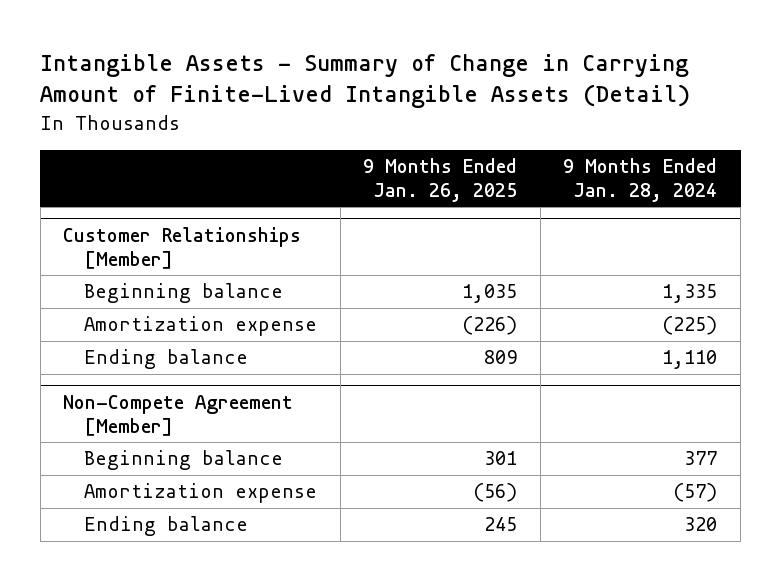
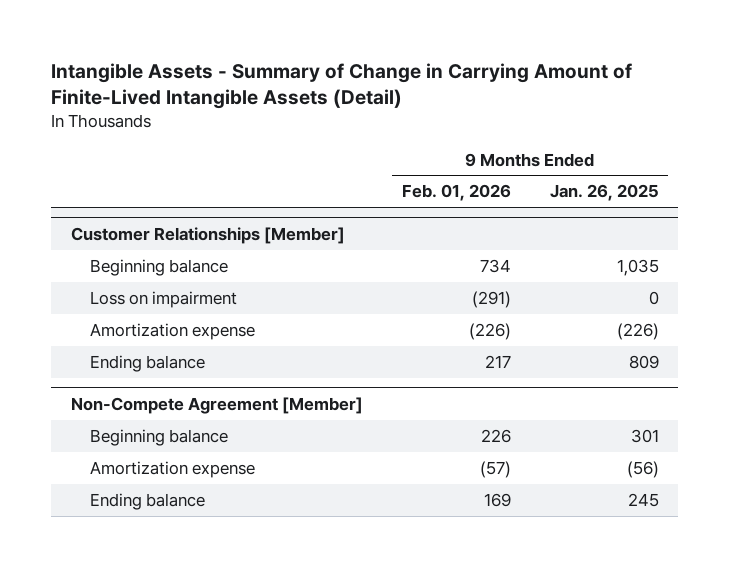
[563,158,718,202] 9 Months Ended Jan. 28, 2024 -> none
none -> [401,184,511,202] Feb. 01, 2026
none -> [90,290,238,308] Loss on impairment

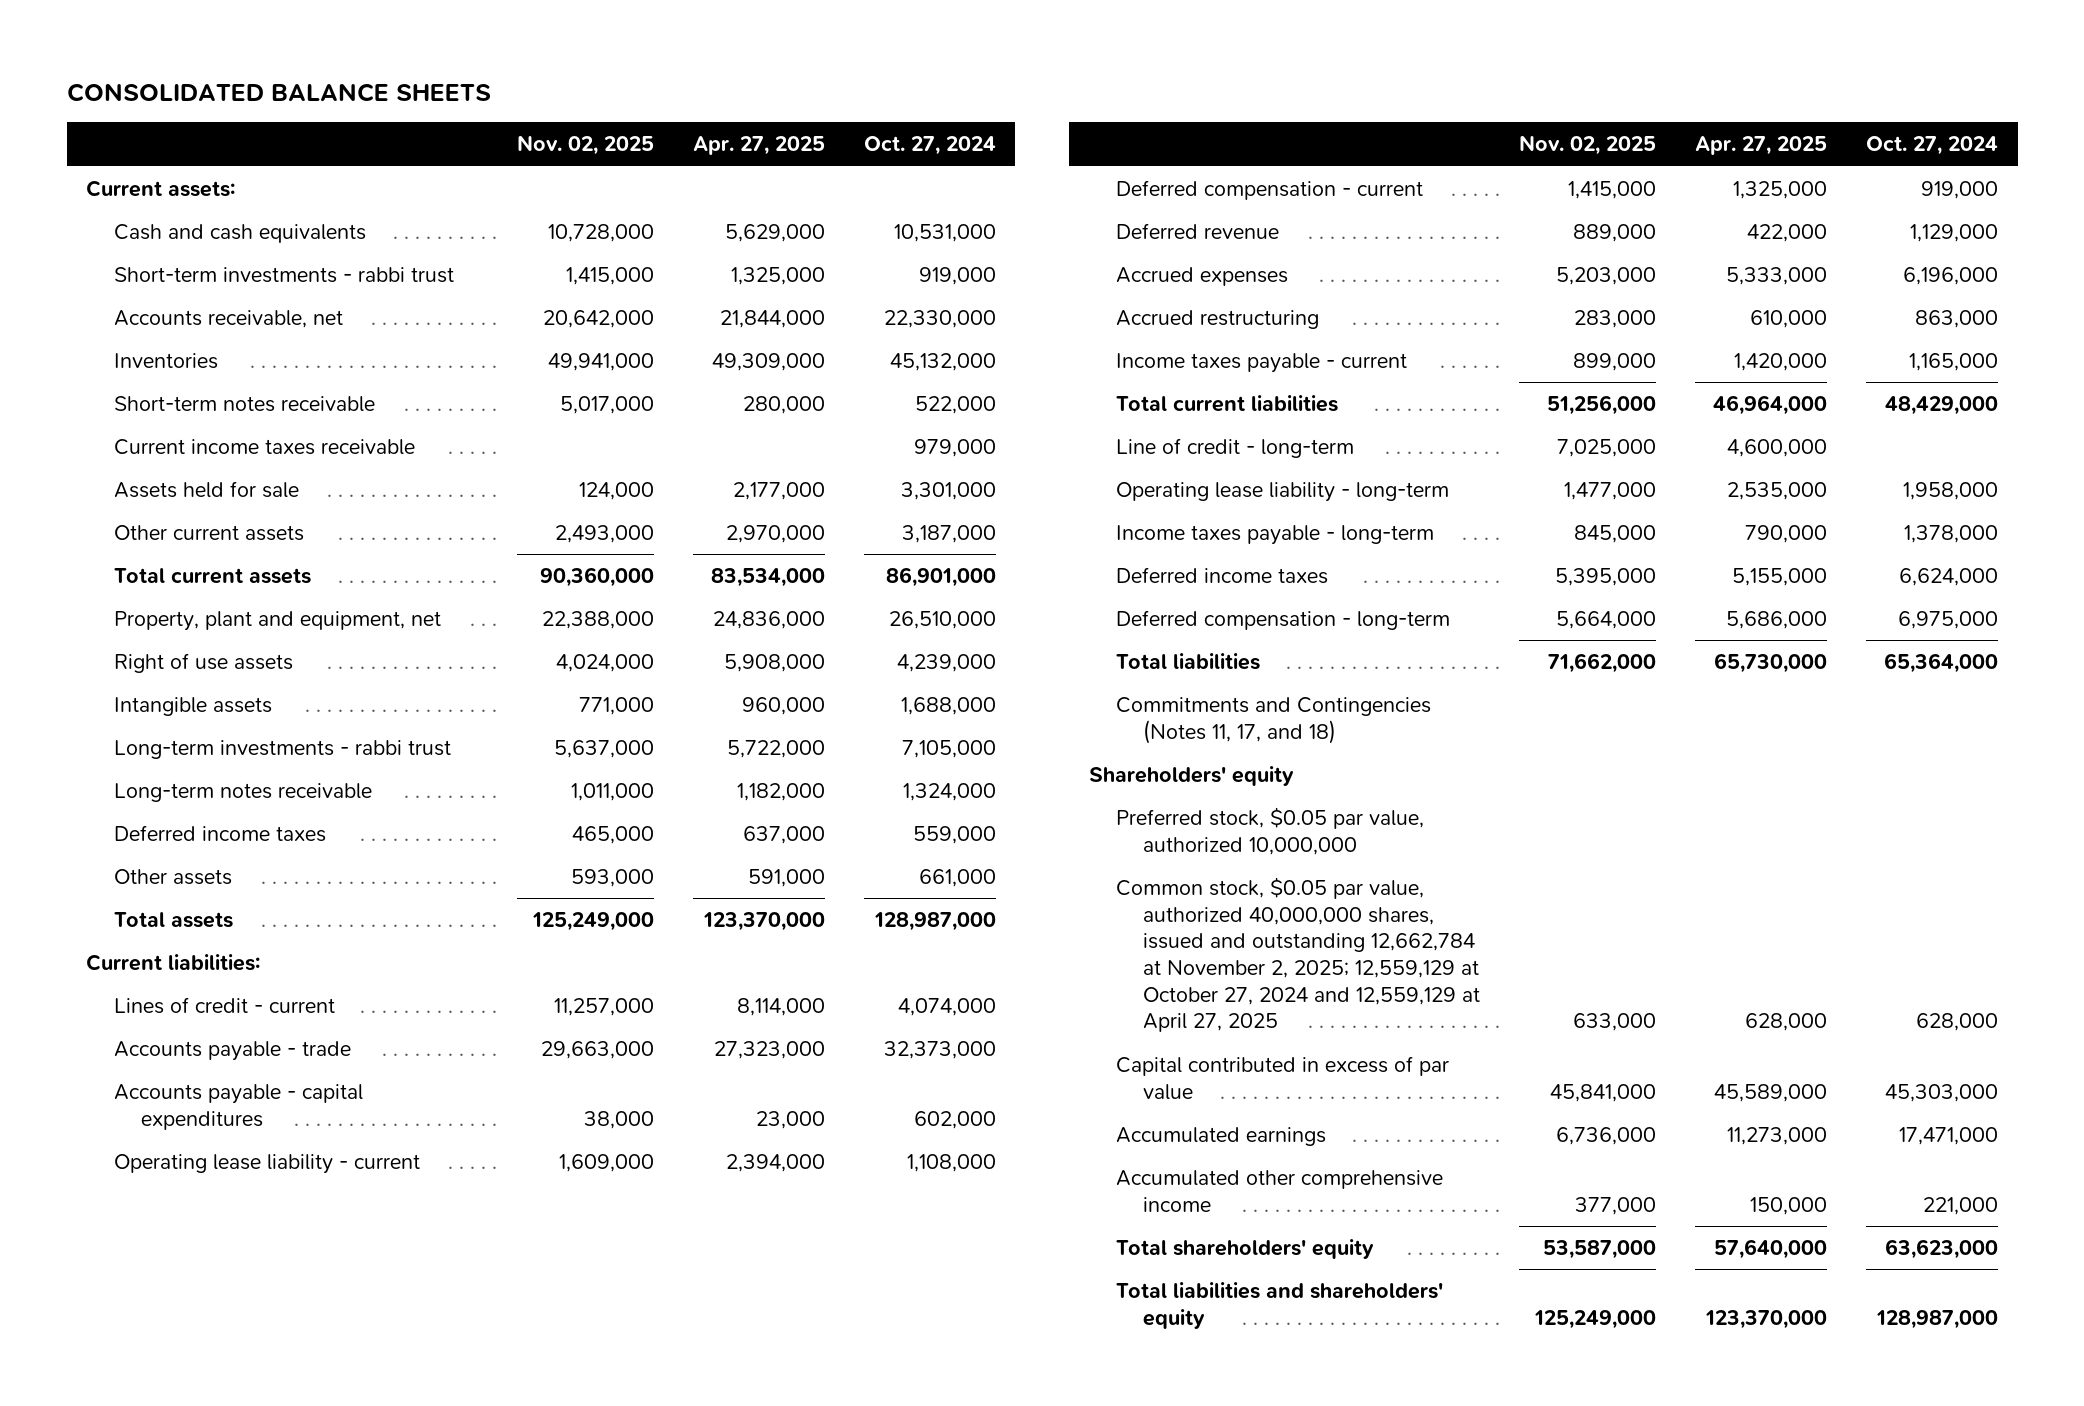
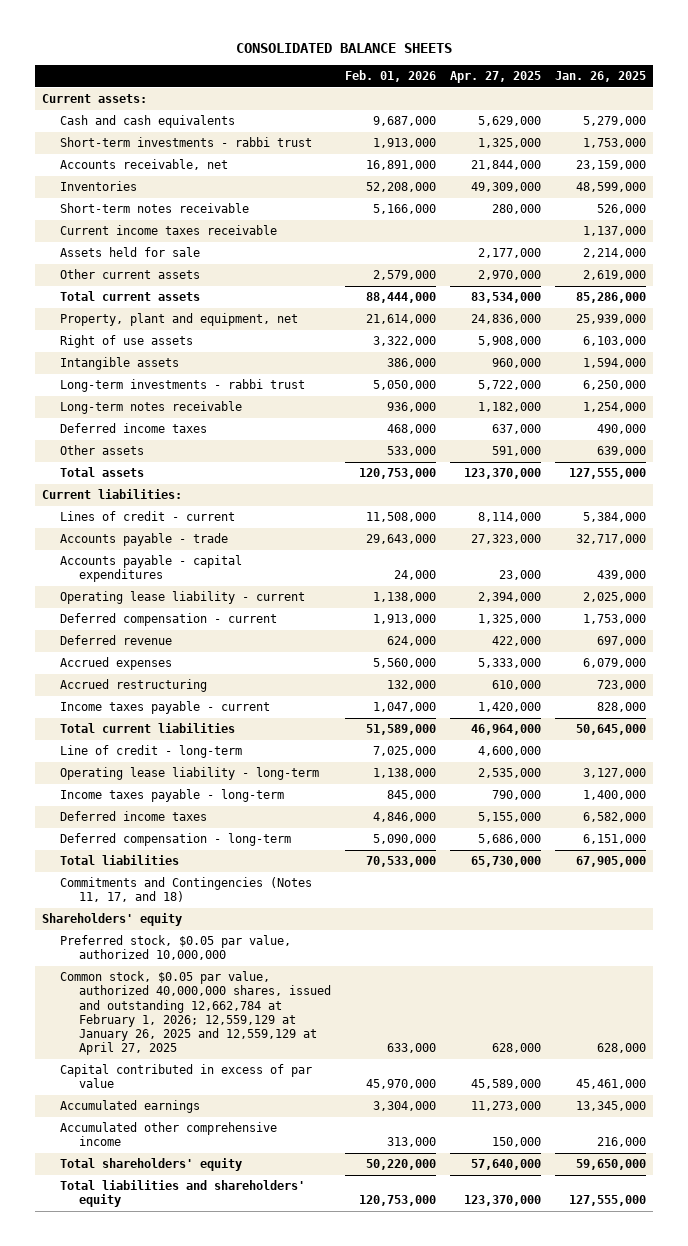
[516,135,654,156] Nov. 02, 2025 -> none
[863,136,996,156] Oct. 27, 2024 -> none
none -> [344,69,436,82] Feb. 01, 2026
none -> [555,70,647,82] Jan. 26, 2025
[1116,877,1481,1033] Common stock, $0.05 par value, authorized 40,000,000 shares, issued and outstanding 12,662,784 at November 2, 2025; 12,559,129 at October 27, 2024 and 12,559,129 at April 27, 2025 -> [60,971,331,1056] Common stock, $0.05 par value, authorized 40,000,000 shares, issued and outstanding 12,662,784 at February 1, 2026; 12,559,129 at January 26, 2025 and 12,559,129 at April 27, 2025

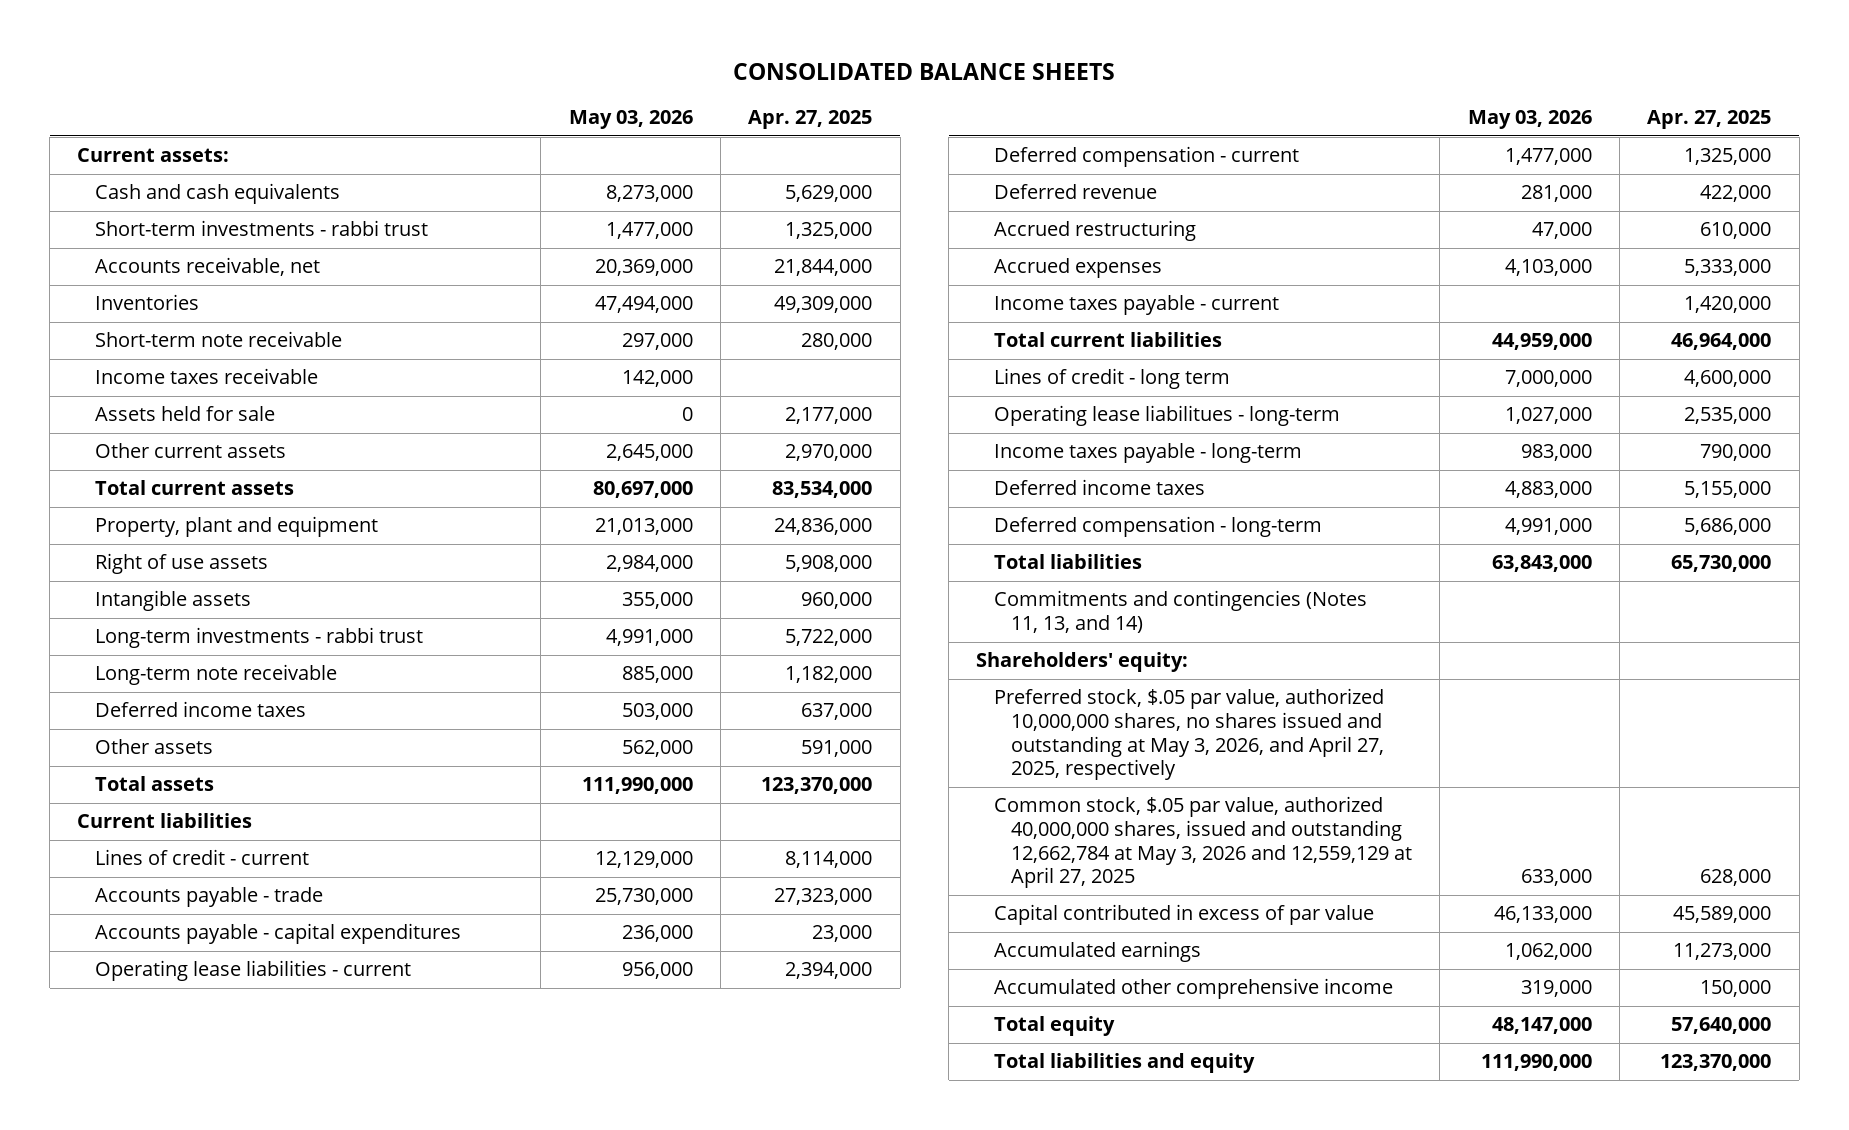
[344,69,436,82] Feb. 01, 2026 -> none
[555,70,647,82] Jan. 26, 2025 -> none
none -> [568,110,693,130] May 03, 2026
[60,203,250,214] Short-term notes receivable -> [94,331,342,348] Short-term note receivable
[60,225,278,236] Current income taxes receivable -> [94,368,318,385] Income taxes receivable
[60,313,299,327] Property, plant and equipment, net -> [94,516,378,538] Property, plant and equipment
[60,401,243,415] Long-term notes receivable -> [94,664,337,686] Long-term note receivable
[42,489,183,500] Current liabilities: -> [77,813,253,829] Current liabilities
[60,591,306,605] Operating lease liability - current -> [94,960,411,982] Operating lease liabilities - current
[60,657,173,671] Accrued expenses -> [993,258,1162,279] Accrued expenses
[60,745,243,759] Line of credit - long-term -> [993,368,1230,390] Lines of credit - long term
[60,767,320,781] Operating lease liability - long-term -> [993,405,1340,427] Operating lease liabilitues - long-term
[60,877,313,903] Commitments and Contingencies (Notes 11, 17, and 18) -> [993,590,1367,633] Commitments and contingencies (Notes 11, 13, and 14)
[42,913,183,927] Shareholders' equity -> [976,652,1189,673] Shareholders' equity:
[60,935,292,961] Preferred stock, $0.05 par value, authorized 10,000,000 -> [993,688,1385,781] Preferred stock, $.05 par value, authorized 10,000,000 shares, no shares issued and outstanding at May 3, 2026, and April 27, 2025, respectively
[60,971,331,1056] Common stock, $0.05 par value, authorized 40,000,000 shares, issued and outstanding 12,662,784 at February 1, 2026; 12,559,129 at January 26, 2025 and 12,559,129 at April 27, 2025 -> [993,796,1413,889] Common stock, $.05 par value, authorized 40,000,000 shares, issued and outstanding 12,662,784 at May 3, 2026 and 12,559,129 at April 27, 2025
[60,1158,243,1172] Total shareholders' equity -> [993,1016,1115,1037] Total equity
[60,1180,306,1208] Total liabilities and shareholders' equity -> [993,1053,1255,1074] Total liabilities and equity

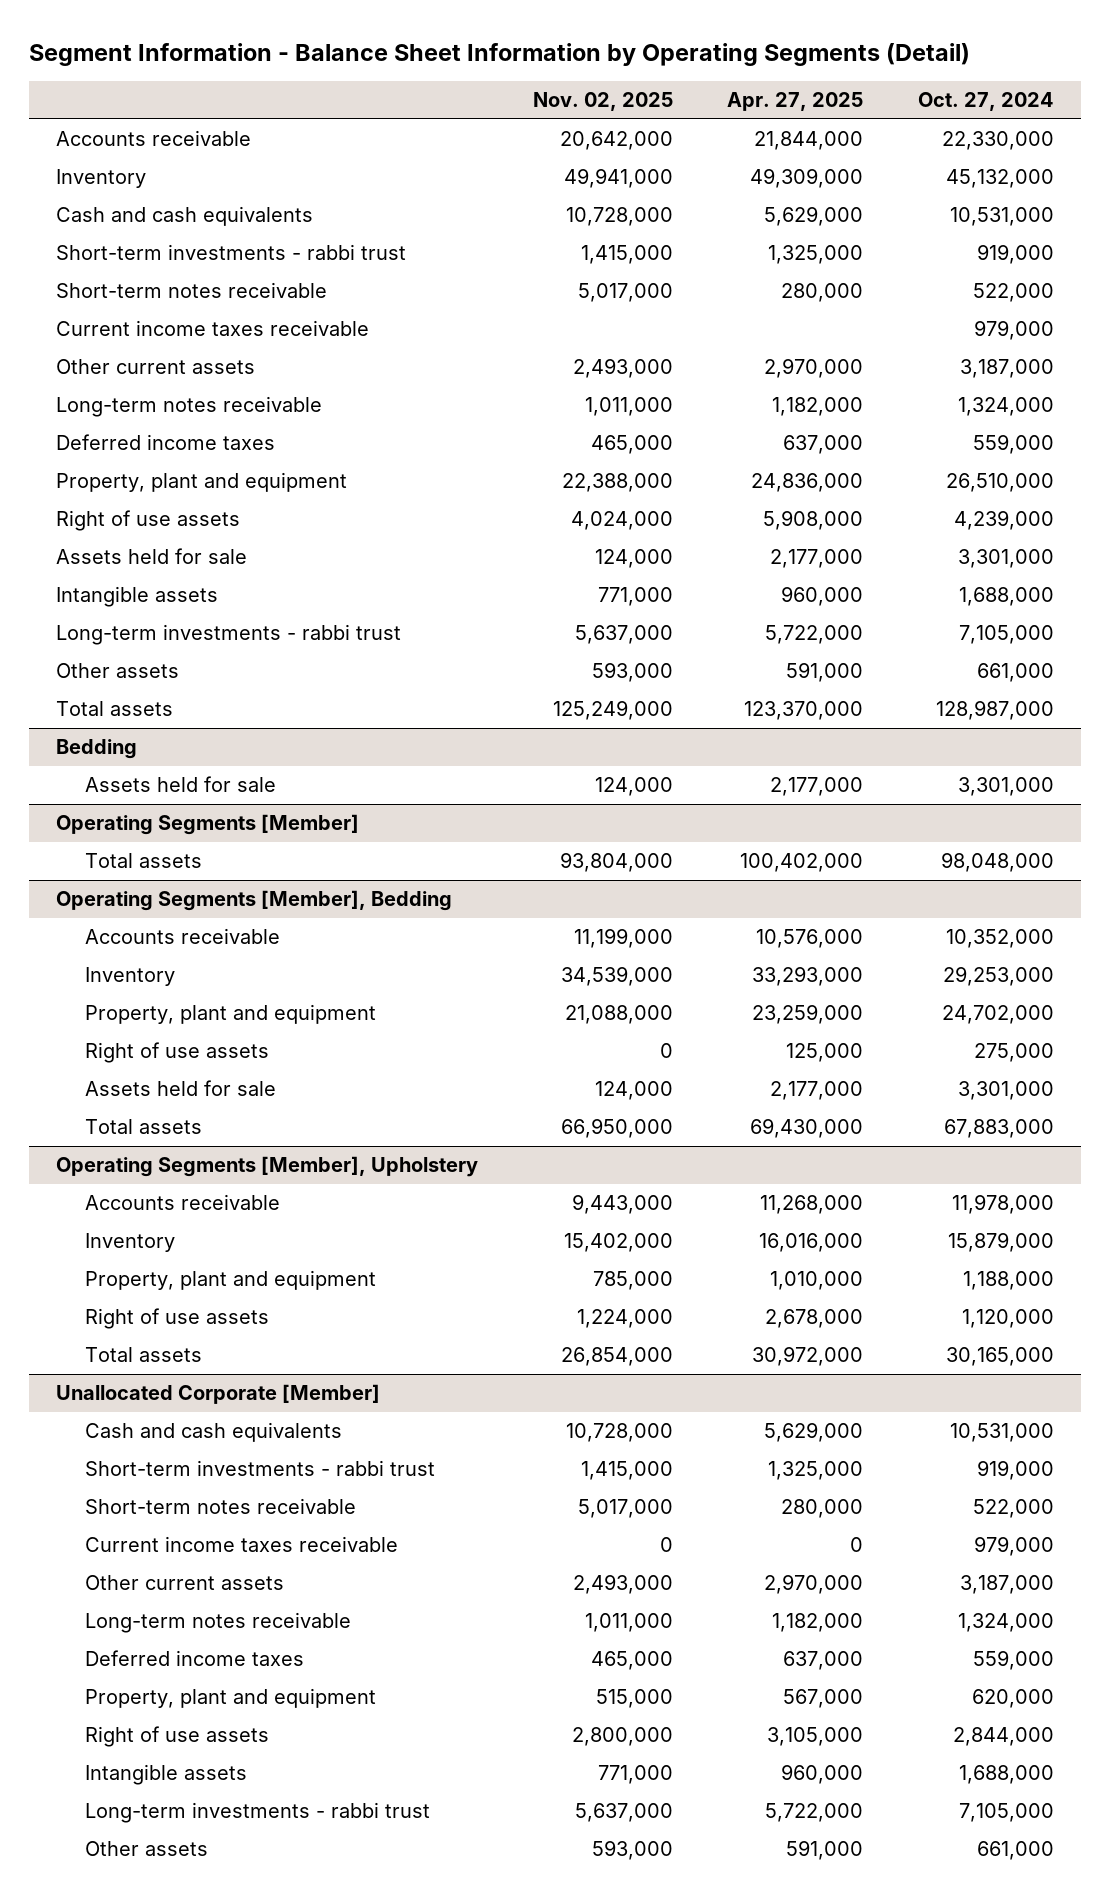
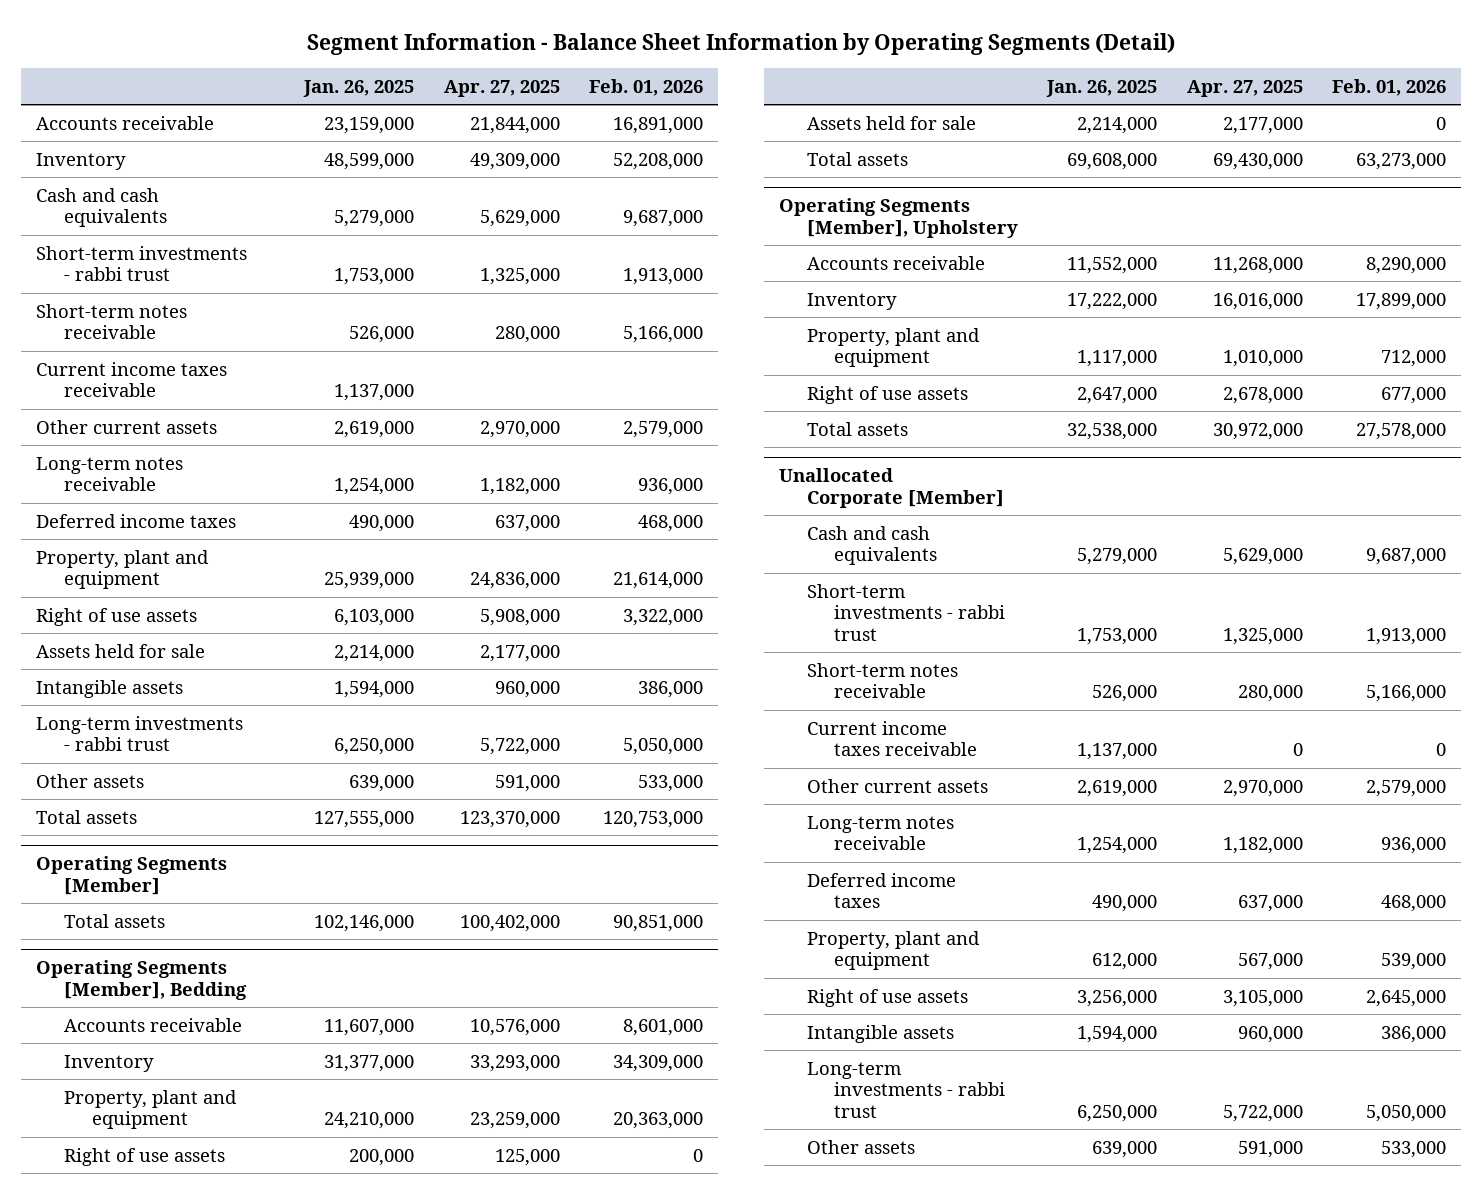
[532,92,673,112] Nov. 02, 2025 -> none
[917,92,1054,112] Oct. 27, 2024 -> none
none -> [303,79,415,97] Jan. 26, 2025
none -> [589,78,704,96] Feb. 01, 2026
[56,739,138,760] Bedding -> none
[85,776,277,793] Assets held for sale -> none

